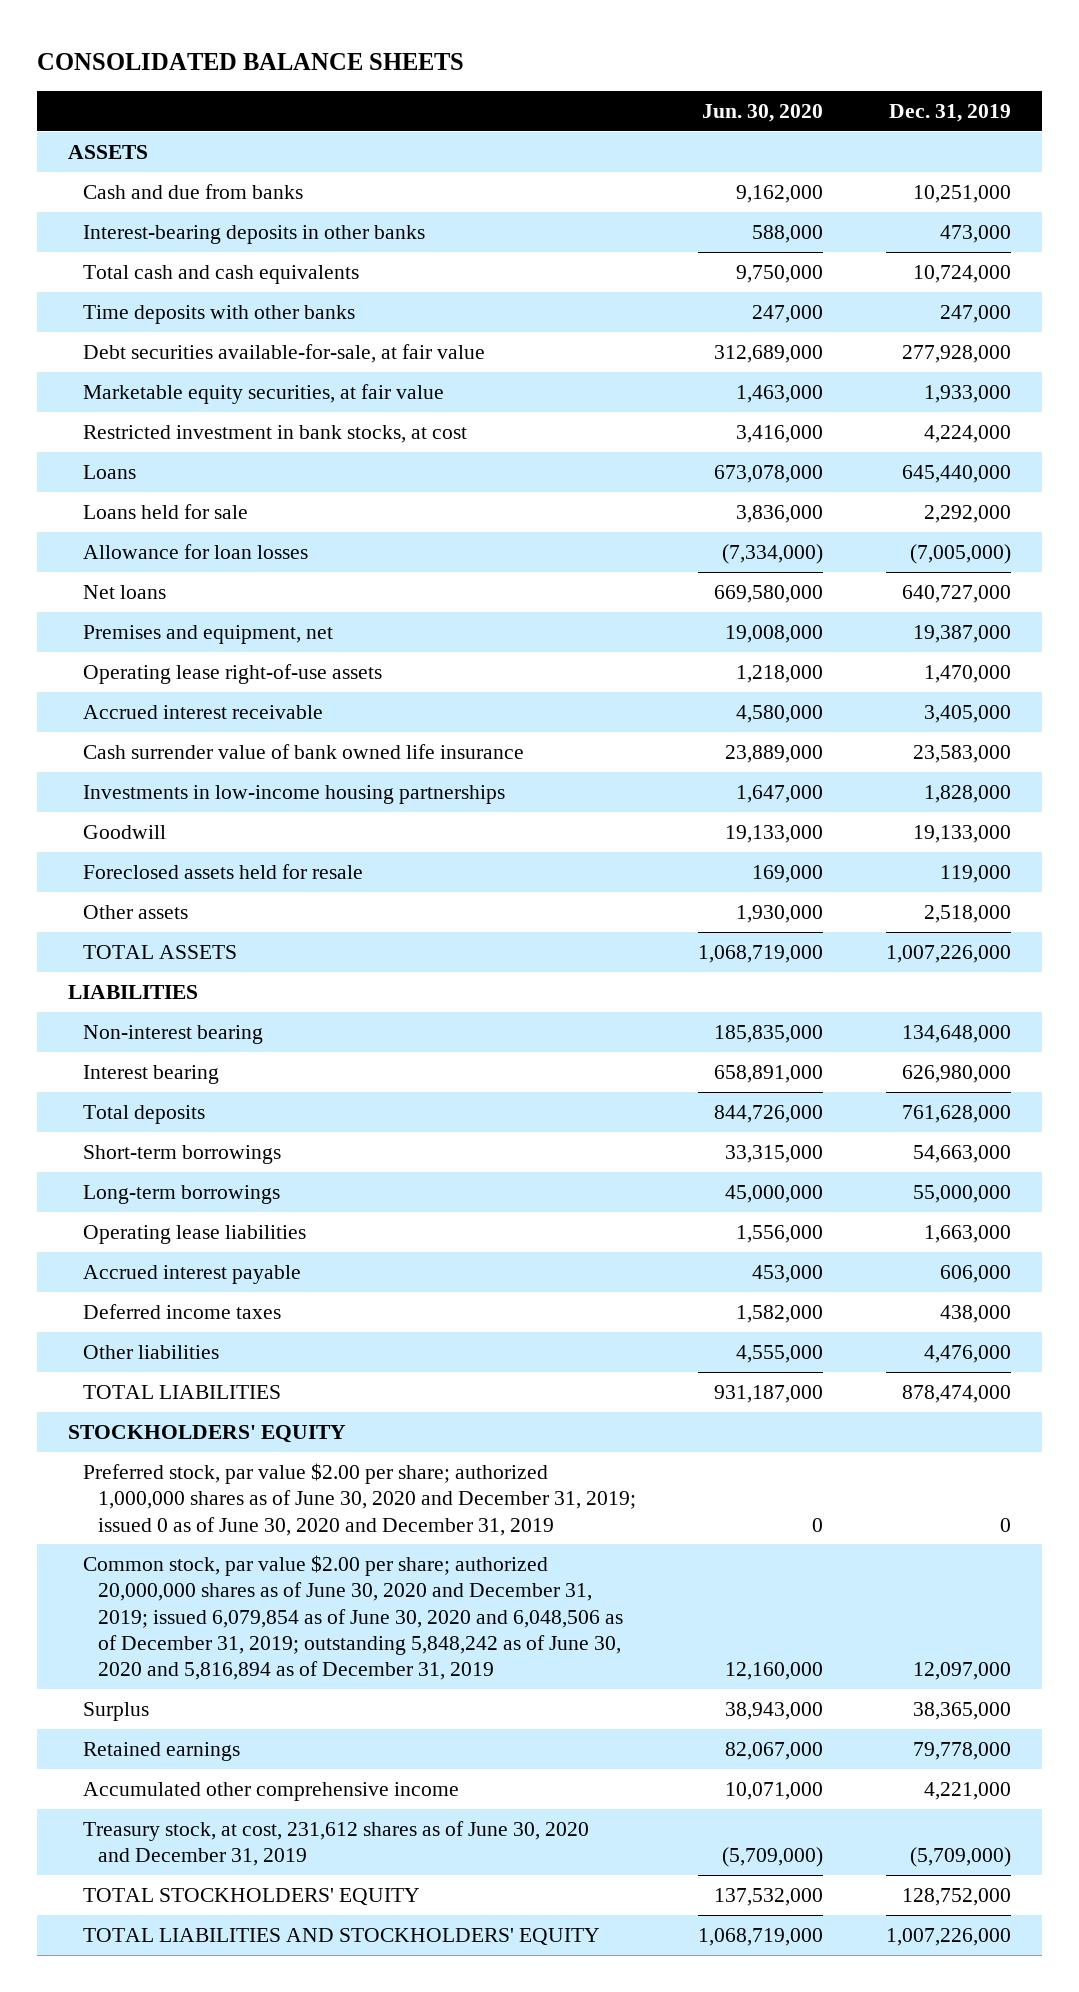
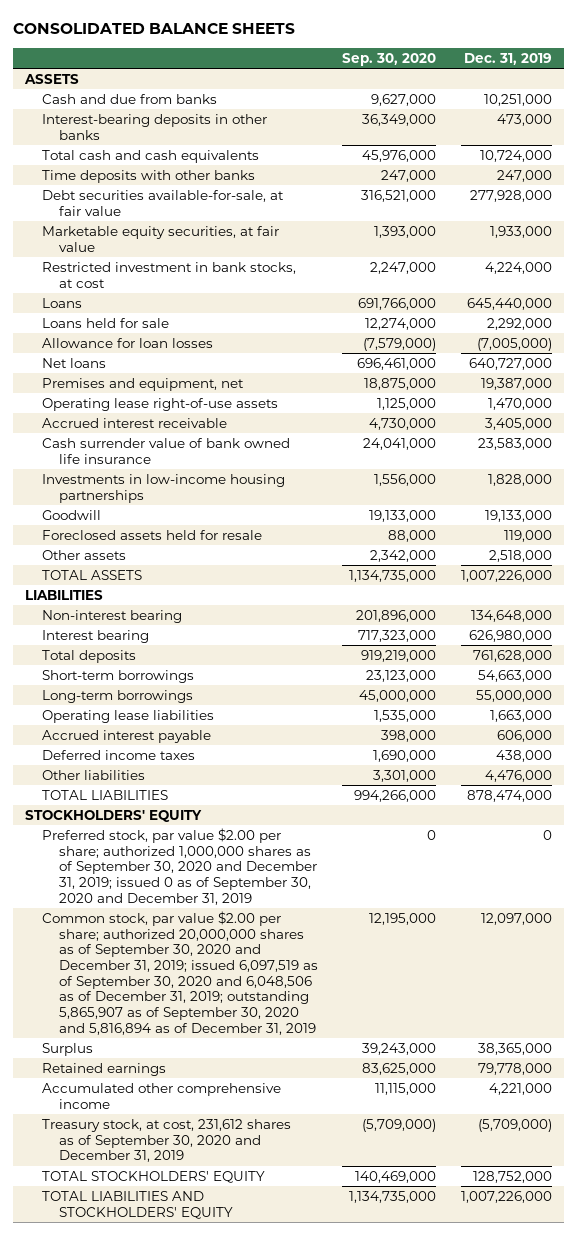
[702,104,824,123] Jun. 30, 2020 -> none
none -> [342,52,437,66] Sep. 30, 2020
[83,1462,637,1536] Preferred stock, par value $2.00 per share; authorized 1,000,000 shares as of June 30, 2020 and December 31, 2019; issued 0 as of June 30, 2020 and December 31, 2019 -> [42,828,317,905] Preferred stock, par value $2.00 per share; authorized 1,000,000 shares as of September 30, 2020 and December 31, 2019; issued 0 as of September 30, 2020 and December 31, 2019
[83,1554,624,1681] Common stock, par value $2.00 per share; authorized 20,000,000 shares as of June 30, 2020 and December 31, 2019; issued 6,079,854 as of June 30, 2020 and 6,048,506 as of December 31, 2019; outstanding 5,848,242 as of June 30, 2020 and 5,816,894 as of December 31, 2019 -> [42,911,318,1035] Common stock, par value $2.00 per share; authorized 20,000,000 shares as of September 30, 2020 and December 31, 2019; issued 6,097,519 as of September 30, 2020 and 6,048,506 as of December 31, 2019; outstanding 5,865,907 as of September 30, 2020 and 5,816,894 as of December 31, 2019
[83,1820,590,1867] Treasury stock, at cost, 231,612 shares as of June 30, 2020 and December 31, 2019 -> [42,1119,292,1163] Treasury stock, at cost, 231,612 shares as of September 30, 2020 and December 31, 2019

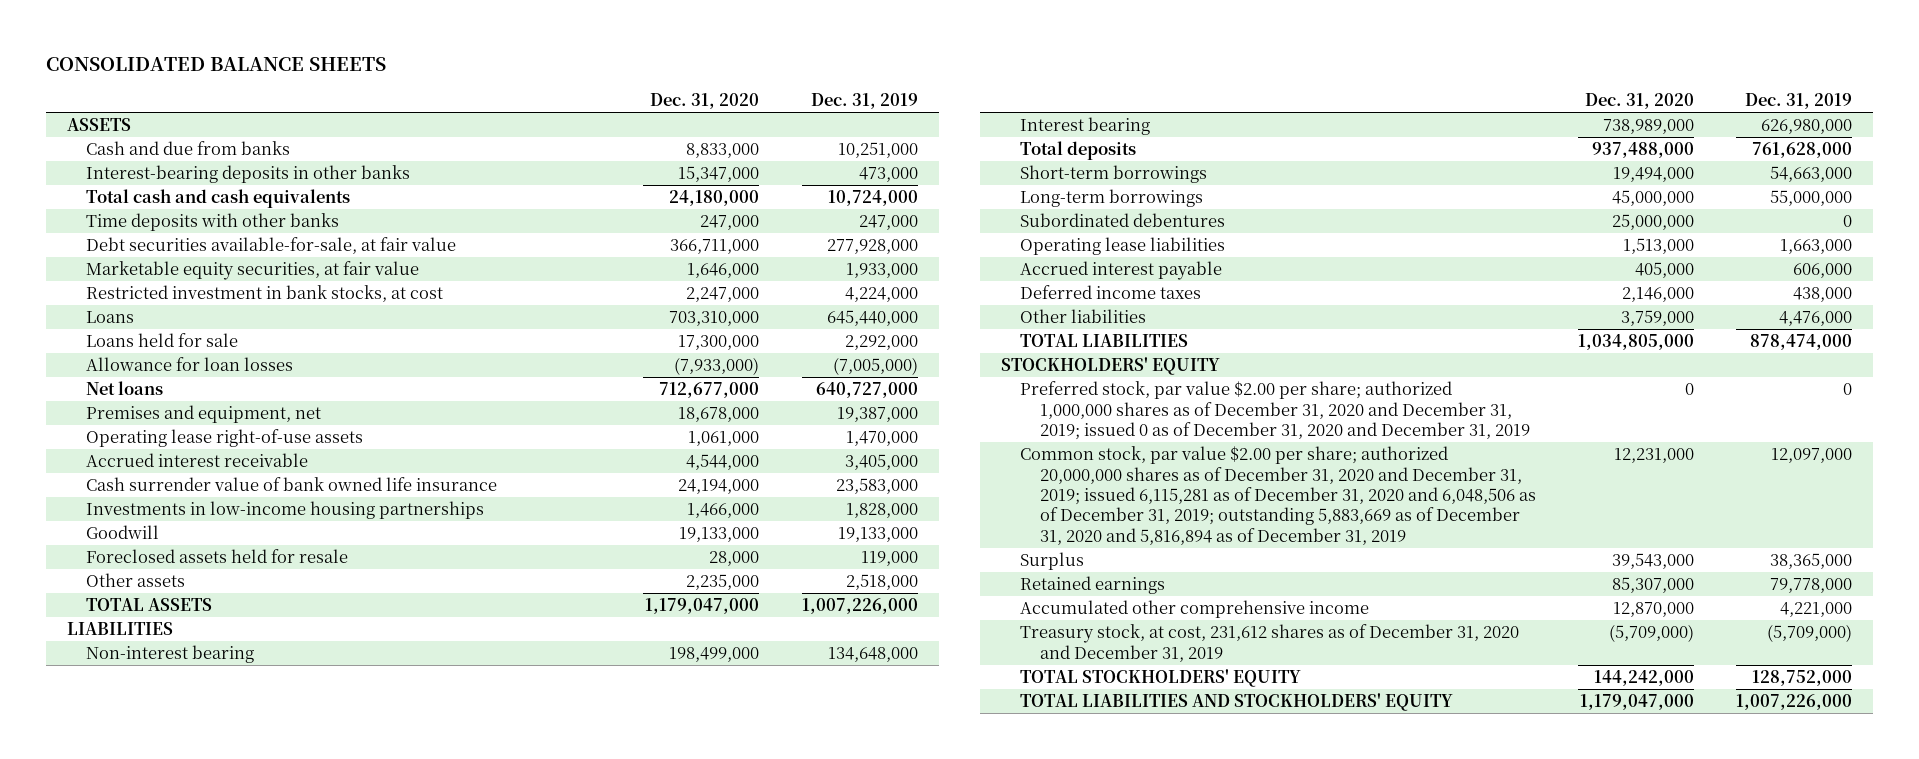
[342,52,437,66] Sep. 30, 2020 -> none
none -> [650,93,760,110] Dec. 31, 2020
none -> [1020,213,1226,228] Subordinated debentures
[42,828,317,905] Preferred stock, par value $2.00 per share; authorized 1,000,000 shares as of September 30, 2020 and December 31, 2019; issued 0 as of September 30, 2020 and December 31, 2019 -> [1020,381,1530,440] Preferred stock, par value $2.00 per share; authorized 1,000,000 shares as of December 31, 2020 and December 31, 2019; issued 0 as of December 31, 2020 and December 31, 2019
[42,911,318,1035] Common stock, par value $2.00 per share; authorized 20,000,000 shares as of September 30, 2020 and December 31, 2019; issued 6,097,519 as of September 30, 2020 and 6,048,506 as of December 31, 2019; outstanding 5,865,907 as of September 30, 2020 and 5,816,894 as of December 31, 2019 -> [1020,446,1536,545] Common stock, par value $2.00 per share; authorized 20,000,000 shares as of December 31, 2020 and December 31, 2019; issued 6,115,281 as of December 31, 2020 and 6,048,506 as of December 31, 2019; outstanding 5,883,669 as of December 31, 2020 and 5,816,894 as of December 31, 2019
[42,1119,292,1163] Treasury stock, at cost, 231,612 shares as of September 30, 2020 and December 31, 2019 -> [1020,624,1520,662] Treasury stock, at cost, 231,612 shares as of December 31, 2020 and December 31, 2019

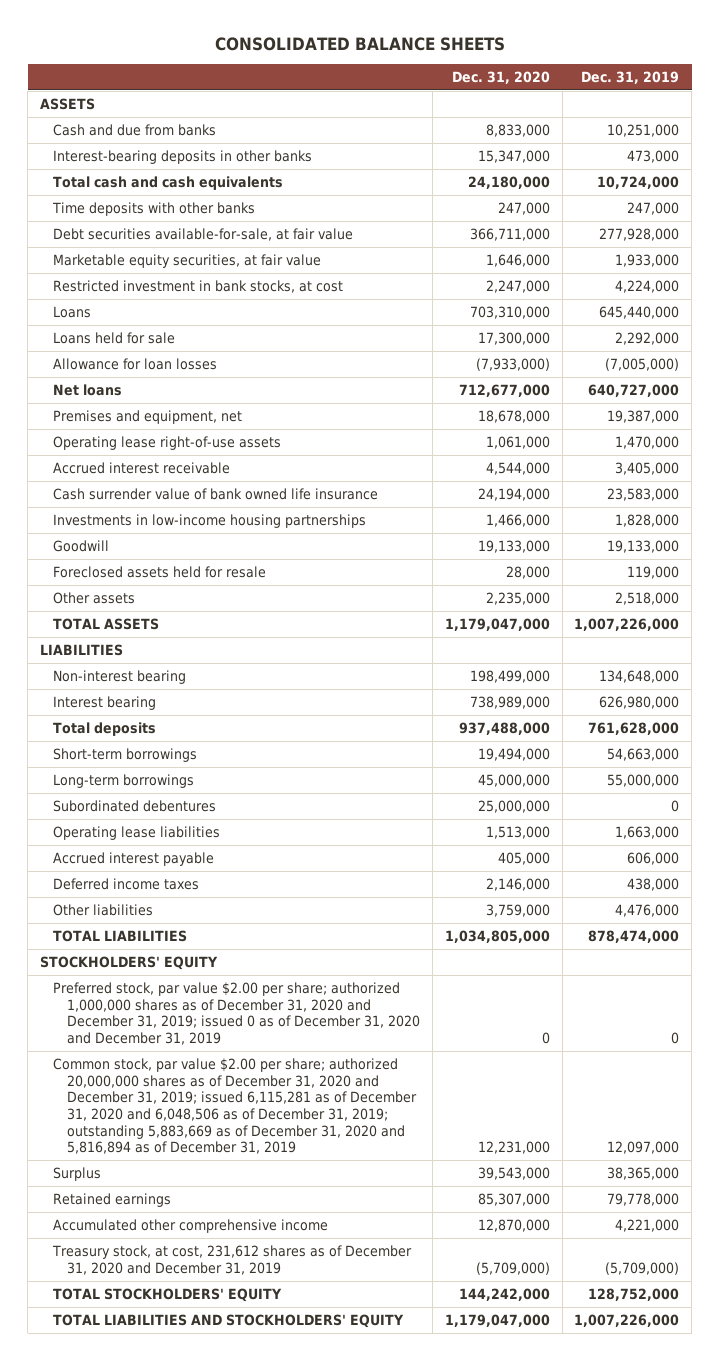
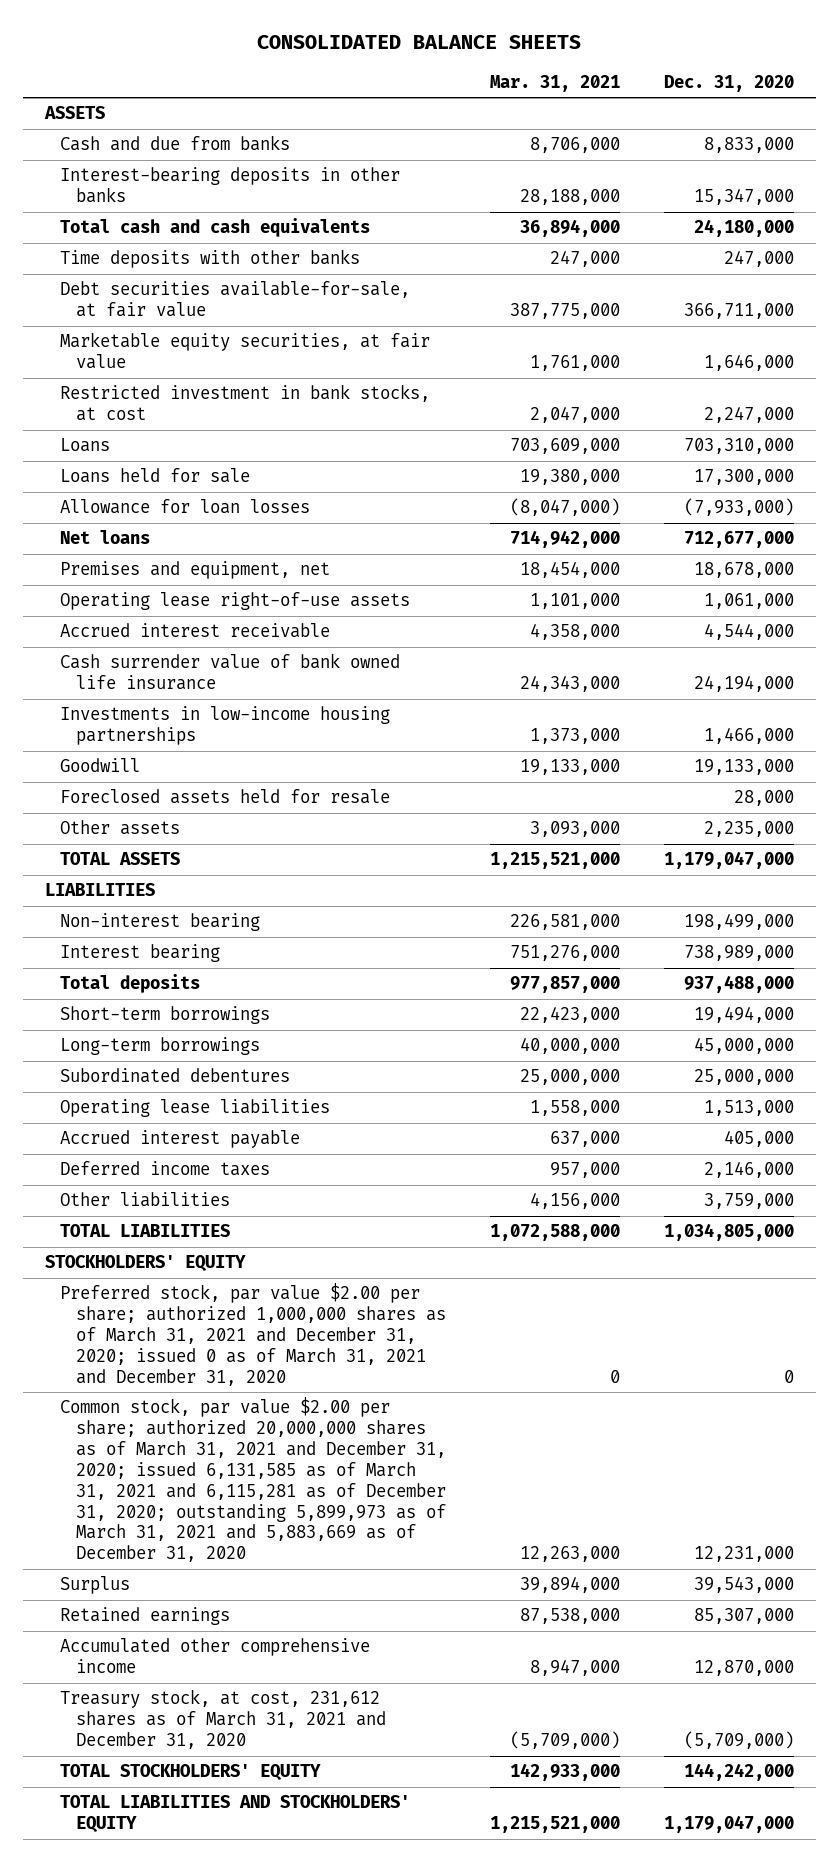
[581,70,680,84] Dec. 31, 2019 -> none
none -> [489,74,620,92] Mar. 31, 2021
[53,982,421,1046] Preferred stock, par value $2.00 per share; authorized 1,000,000 shares as of December 31, 2020 and December 31, 2019; issued 0 as of December 31, 2020 and December 31, 2019 -> [60,1283,447,1386] Preferred stock, par value $2.00 per share; authorized 1,000,000 shares as of March 31, 2021 and December 31, 2020; issued 0 as of March 31, 2021 and December 31, 2020
[53,1058,418,1155] Common stock, par value $2.00 per share; authorized 20,000,000 shares as of December 31, 2020 and December 31, 2019; issued 6,115,281 as of December 31, 2020 and 6,048,506 as of December 31, 2019; outstanding 5,883,669 as of December 31, 2020 and 5,816,894 as of December 31, 2019 -> [60,1397,447,1563] Common stock, par value $2.00 per share; authorized 20,000,000 shares as of March 31, 2021 and December 31, 2020; issued 6,131,585 as of March 31, 2021 and 6,115,281 as of December 31, 2020; outstanding 5,899,973 as of March 31, 2021 and 5,883,669 as of December 31, 2020
[52,1245,413,1275] Treasury stock, at cost, 231,612 shares as of December 31, 2020 and December 31, 2019 -> [60,1689,387,1750] Treasury stock, at cost, 231,612 shares as of March 31, 2021 and December 31, 2020

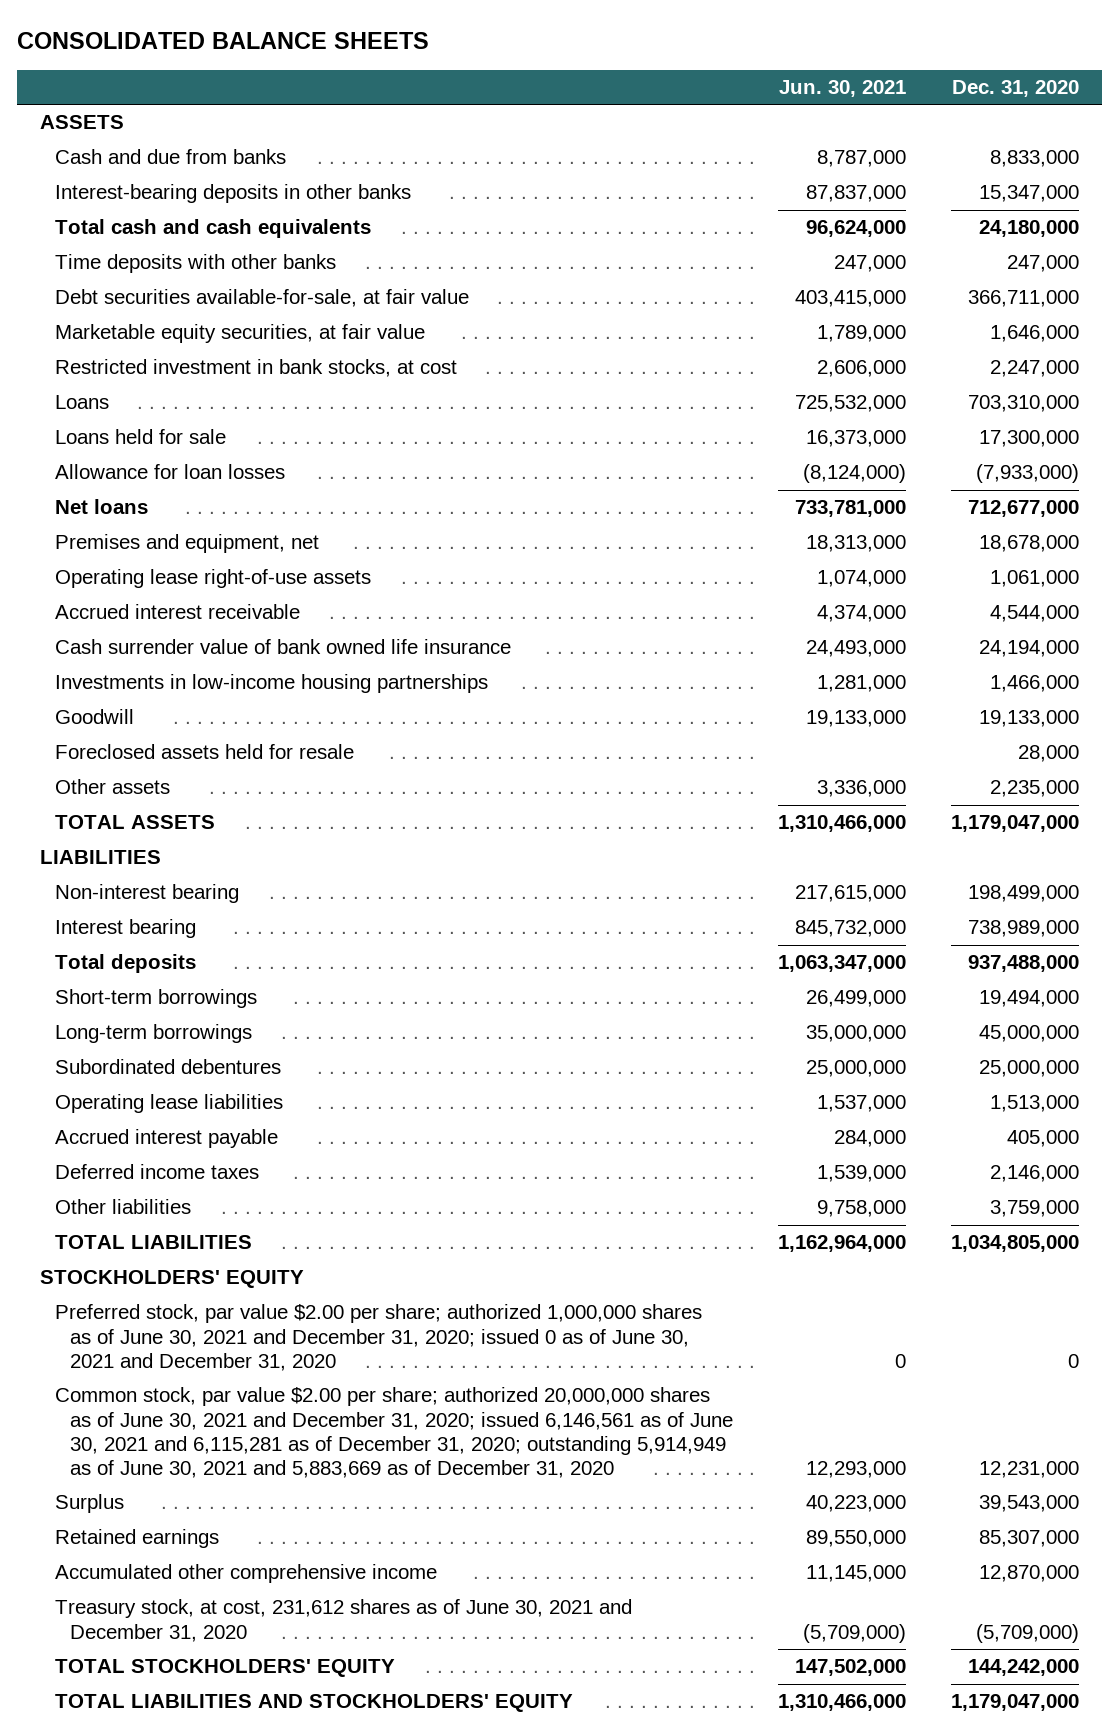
[489,74,620,92] Mar. 31, 2021 -> none
none -> [779,80,907,98] Jun. 30, 2021
[60,1283,447,1386] Preferred stock, par value $2.00 per share; authorized 1,000,000 shares as of March 31, 2021 and December 31, 2020; issued 0 as of March 31, 2021 and December 31, 2020 -> [54,1304,702,1371] Preferred stock, par value $2.00 per share; authorized 1,000,000 shares as of June 30, 2021 and December 31, 2020; issued 0 as of June 30, 2021 and December 31, 2020
[60,1397,447,1563] Common stock, par value $2.00 per share; authorized 20,000,000 shares as of March 31, 2021 and December 31, 2020; issued 6,131,585 as of March 31, 2021 and 6,115,281 as of December 31, 2020; outstanding 5,899,973 as of March 31, 2021 and 5,883,669 as of December 31, 2020 -> [54,1387,733,1479] Common stock, par value $2.00 per share; authorized 20,000,000 shares as of June 30, 2021 and December 31, 2020; issued 6,146,561 as of June 30, 2021 and 6,115,281 as of December 31, 2020; outstanding 5,914,949 as of June 30, 2021 and 5,883,669 as of December 31, 2020
[60,1689,387,1750] Treasury stock, at cost, 231,612 shares as of March 31, 2021 and December 31, 2020 -> [54,1599,632,1642] Treasury stock, at cost, 231,612 shares as of June 30, 2021 and December 31, 2020

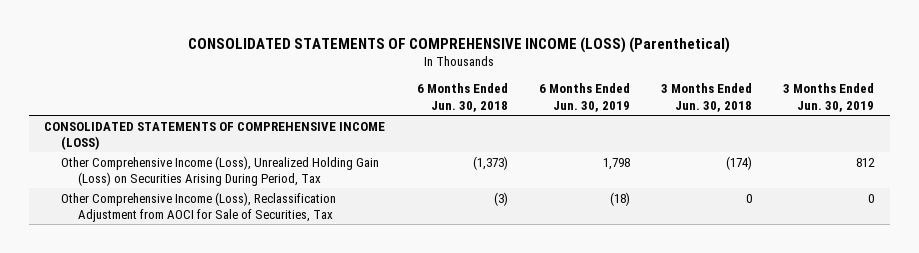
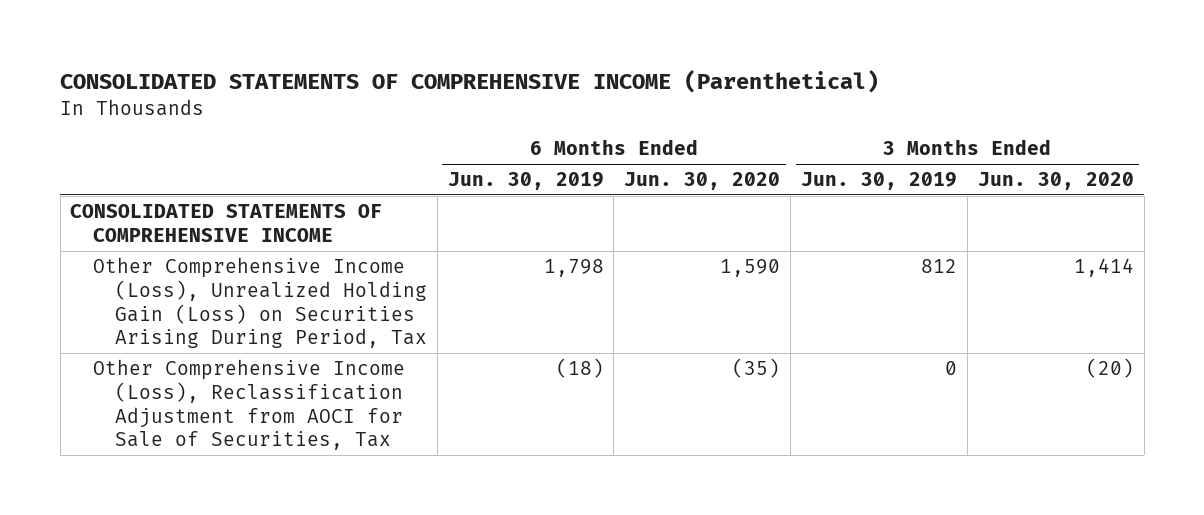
[188,36,731,53] CONSOLIDATED STATEMENTS OF COMPREHENSIVE INCOME (LOSS) (Parenthetical) -> [60,70,880,94] CONSOLIDATED STATEMENTS OF COMPREHENSIVE INCOME (Parenthetical)
[416,83,508,112] 6 Months Ended Jun. 30, 2018 -> none
[661,83,753,112] 3 Months Ended Jun. 30, 2018 -> none
none -> [624,172,781,191] Jun. 30, 2020
none -> [977,172,1134,191] Jun. 30, 2020
[44,121,386,150] CONSOLIDATED STATEMENTS OF COMPREHENSIVE INCOME (LOSS) -> [70,203,383,242] CONSOLIDATED STATEMENTS OF COMPREHENSIVE INCOME

